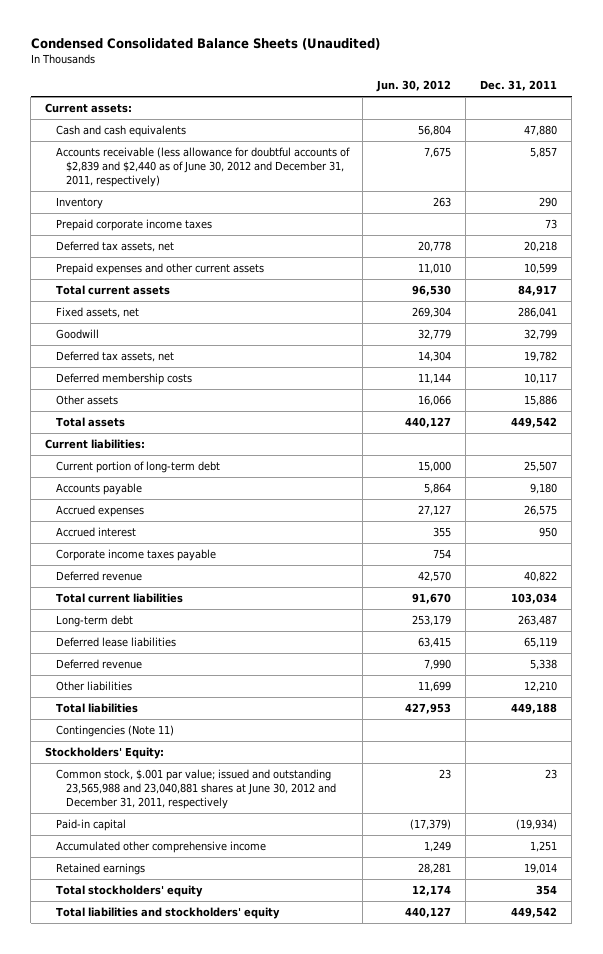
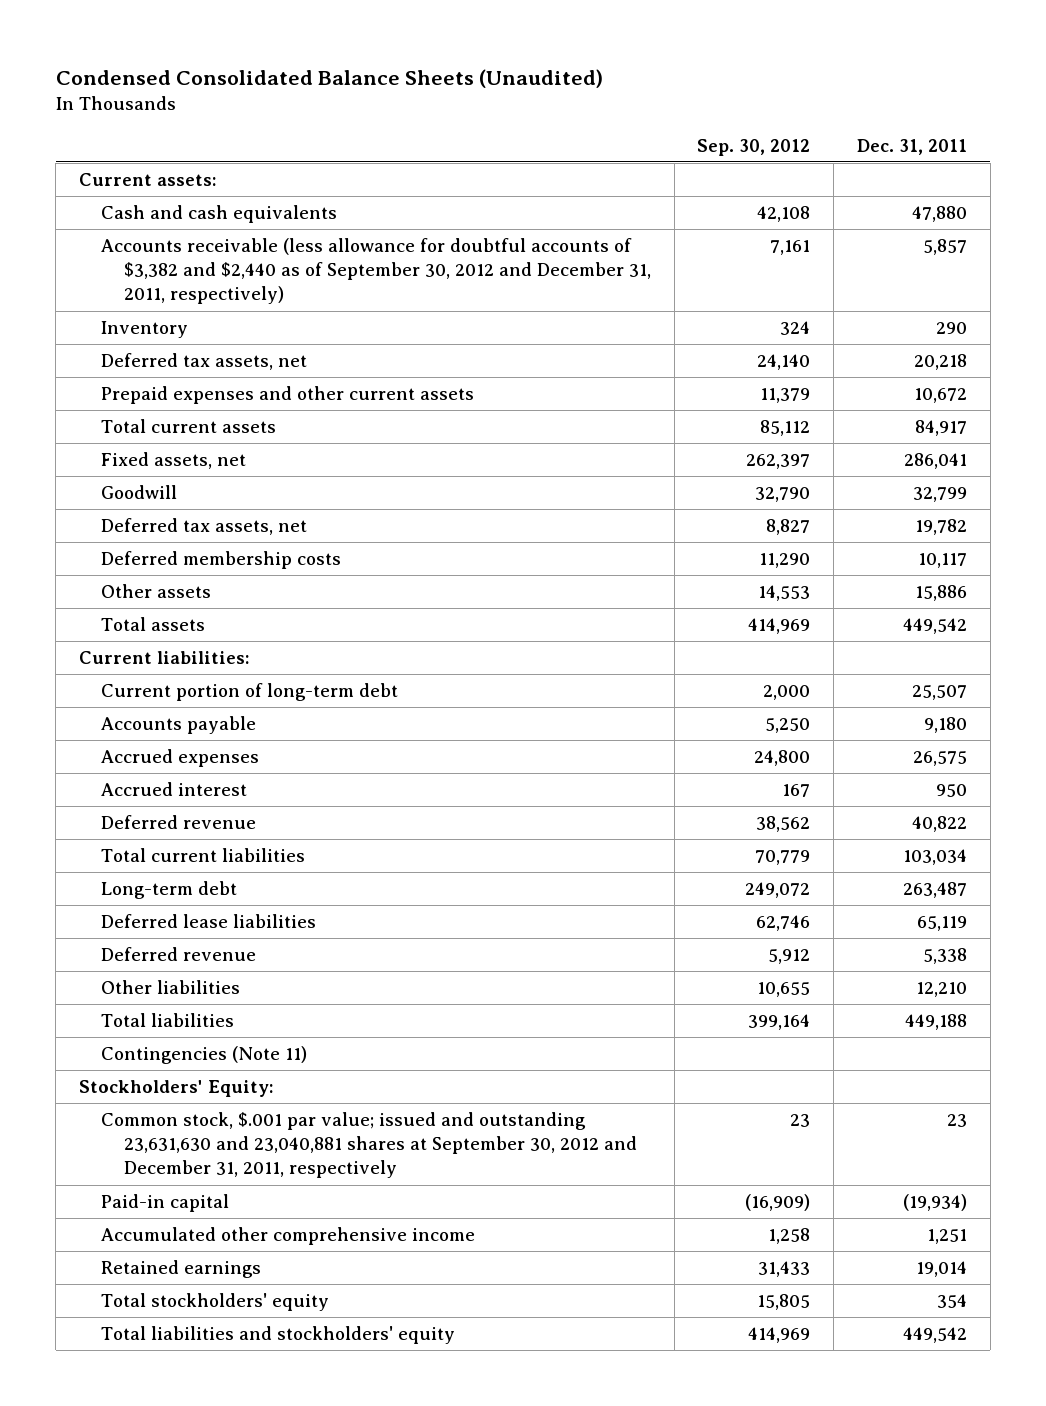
[376,80,452,93] Jun. 30, 2012 -> none
none -> [697,138,811,156] Sep. 30, 2012
[55,147,350,188] Accounts receivable (less allowance for doubtful accounts of $2,839 and $2,440 as of June 30, 2012 and December 31, 2011, respectively) -> [101,238,652,305] Accounts receivable (less allowance for doubtful accounts of $3,382 and $2,440 as of September 30, 2012 and December 31, 2011, respectively)
[55,219,212,232] Prepaid corporate income taxes -> none
[524,263,558,275] 10,599 -> [913,388,967,404] 10,672
[55,549,216,562] Corporate income taxes payable -> none
[55,769,336,810] Common stock, $.001 par value; issued and outstanding 23,565,988 and 23,040,881 shares at June 30, 2012 and December 31, 2011, respectively -> [101,1112,638,1179] Common stock, $.001 par value; issued and outstanding 23,631,630 and 23,040,881 shares at September 30, 2012 and December 31, 2011, respectively

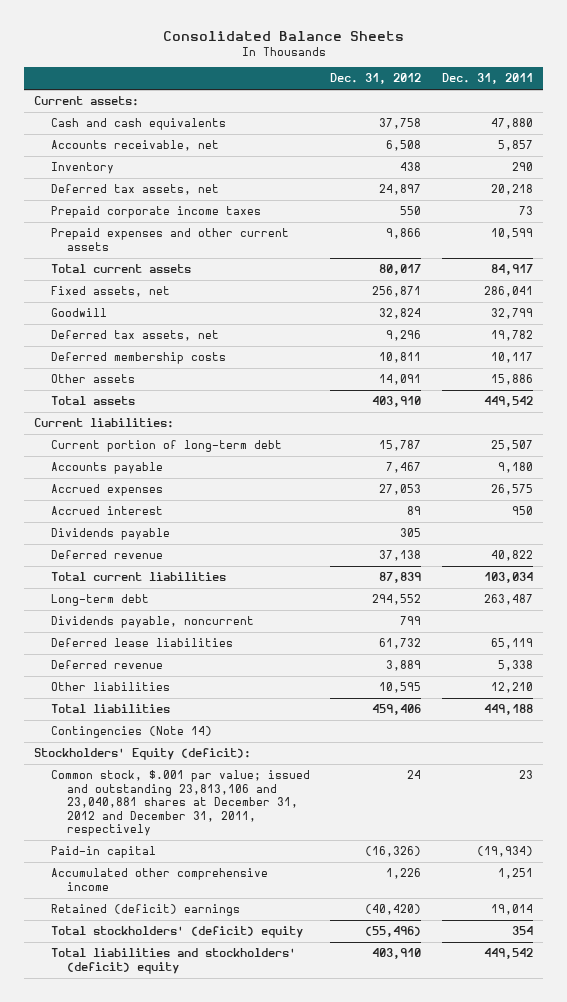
[55,68,603,88] Condensed Consolidated Balance Sheets (Unaudited) -> [162,31,404,42] Consolidated Balance Sheets
[697,138,811,156] Sep. 30, 2012 -> none
none -> [330,73,422,85] Dec. 31, 2012
[101,238,652,305] Accounts receivable (less allowance for doubtful accounts of $3,382 and $2,440 as of September 30, 2012 and December 31, 2011, respectively) -> [50,140,219,152] Accounts receivable, net
none -> [50,206,261,219] Prepaid corporate income taxes
[913,388,967,404] 10,672 -> [491,228,534,240] 10,599
none -> [50,528,170,541] Dividends payable
none -> [50,616,254,629] Dividends payable, noncurrent
[101,1046,308,1065] Contingencies (Note 11) -> [50,726,212,739] Contingencies (Note 14)
[78,1080,274,1098] Stockholders' Equity: -> [34,748,252,761] Stockholders' Equity (deficit):
[101,1112,638,1179] Common stock, $.001 par value; issued and outstanding 23,631,630 and 23,040,881 shares at September 30, 2012 and December 31, 2011, respectively -> [50,770,310,837] Common stock, $.001 par value; issued and outstanding 23,813,106 and 23,040,881 shares at December 31, 2012 and December 31, 2011, respectively
[101,1260,262,1279] Retained earnings -> [50,904,240,917] Retained (deficit) earnings
[101,1293,330,1312] Total stockholders' equity -> [50,926,303,939] Total stockholders' (deficit) equity
[101,1326,456,1345] Total liabilities and stockholders' equity -> [50,948,296,974] Total liabilities and stockholders' (deficit) equity

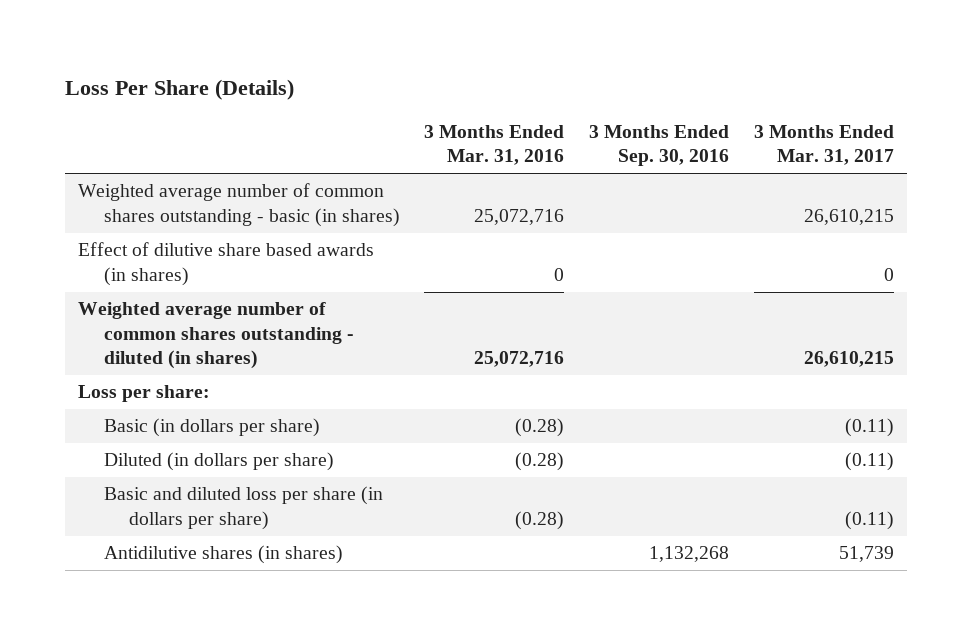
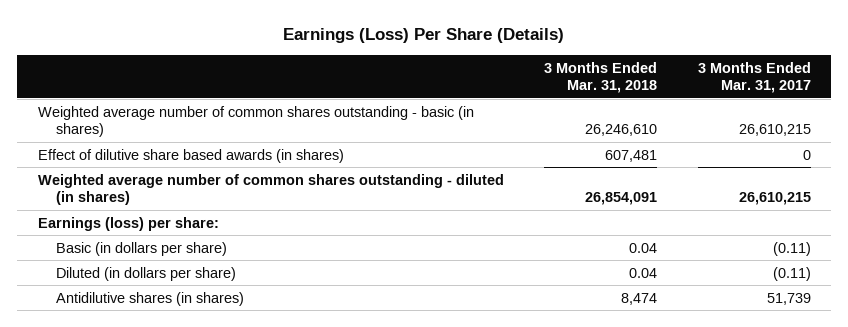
[65,79,295,101] Loss Per Share (Details) -> [283,28,565,44] Earnings (Loss) Per Share (Details)
[424,125,565,166] 3 Months Ended Mar. 31, 2016 -> none
[589,125,730,167] 3 Months Ended Sep. 30, 2016 -> none
none -> [544,61,658,94] 3 Months Ended Mar. 31, 2018
[77,385,210,403] Loss per share: -> [37,216,219,231] Earnings (loss) per share:
[103,486,383,530] Basic and diluted loss per share (in dollars per share) -> none

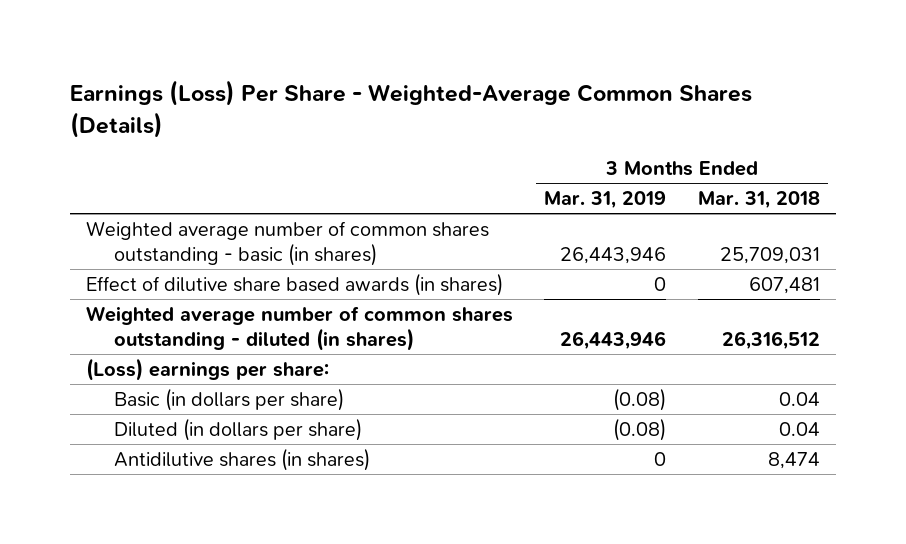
[283,28,565,44] Earnings (Loss) Per Share (Details) -> [69,80,752,138] Earnings (Loss) Per Share - Weighted-Average Common Shares (Details)
[697,61,811,94] 3 Months Ended Mar. 31, 2017 -> none
none -> [544,191,667,210] Mar. 31, 2019
[585,124,658,137] 26,246,610 -> [720,247,821,265] 25,709,031
[585,192,658,206] 26,854,091 -> [722,331,821,351] 26,316,512
[37,216,219,231] Earnings (loss) per share: -> [85,358,329,382] (Loss) earnings per share:

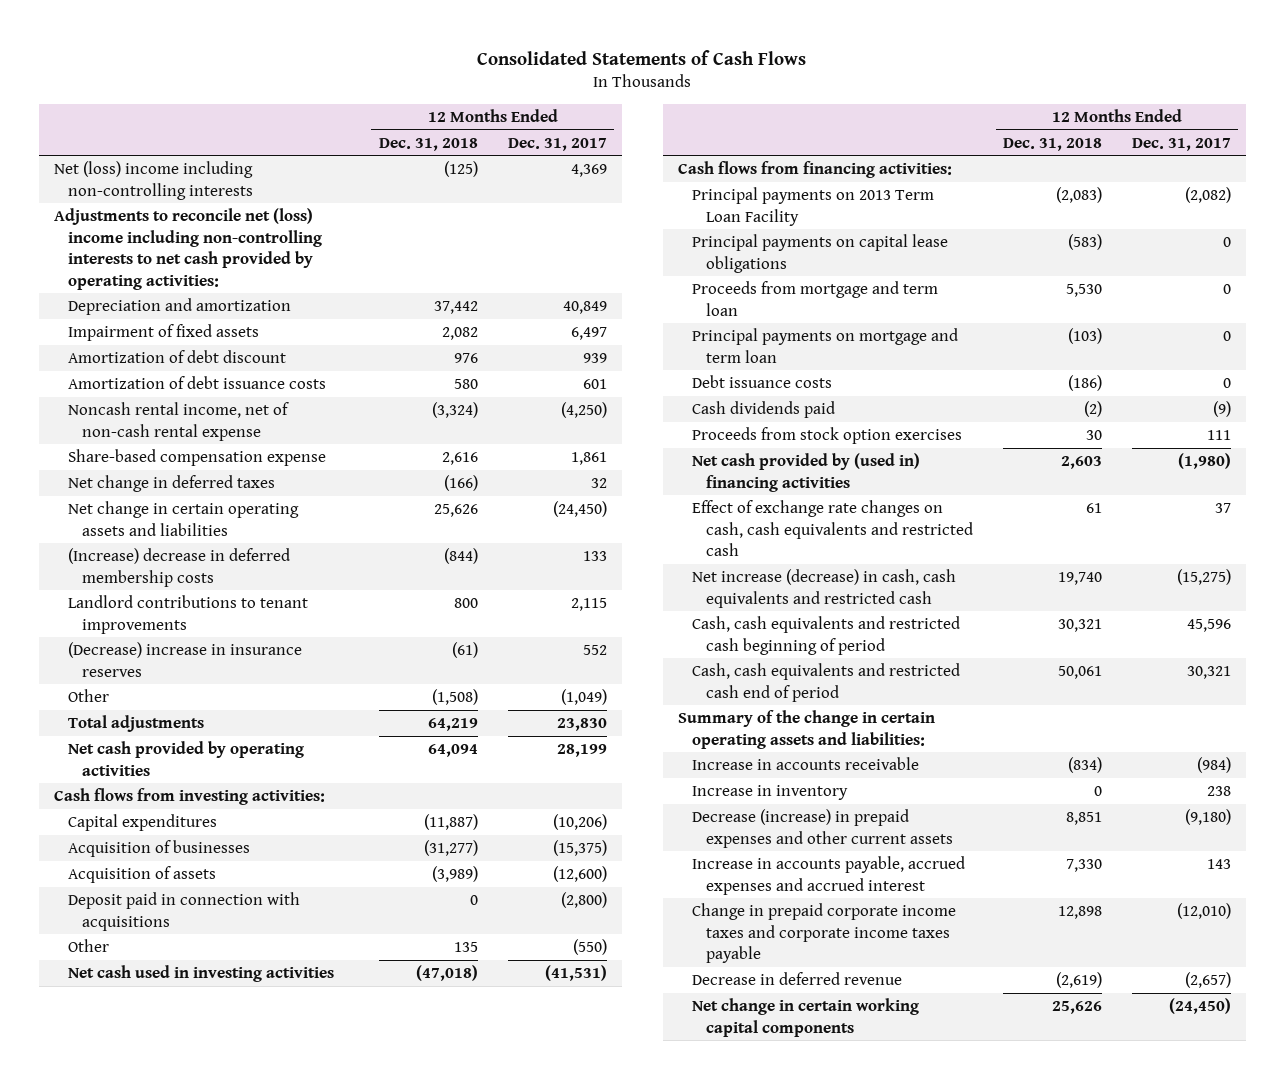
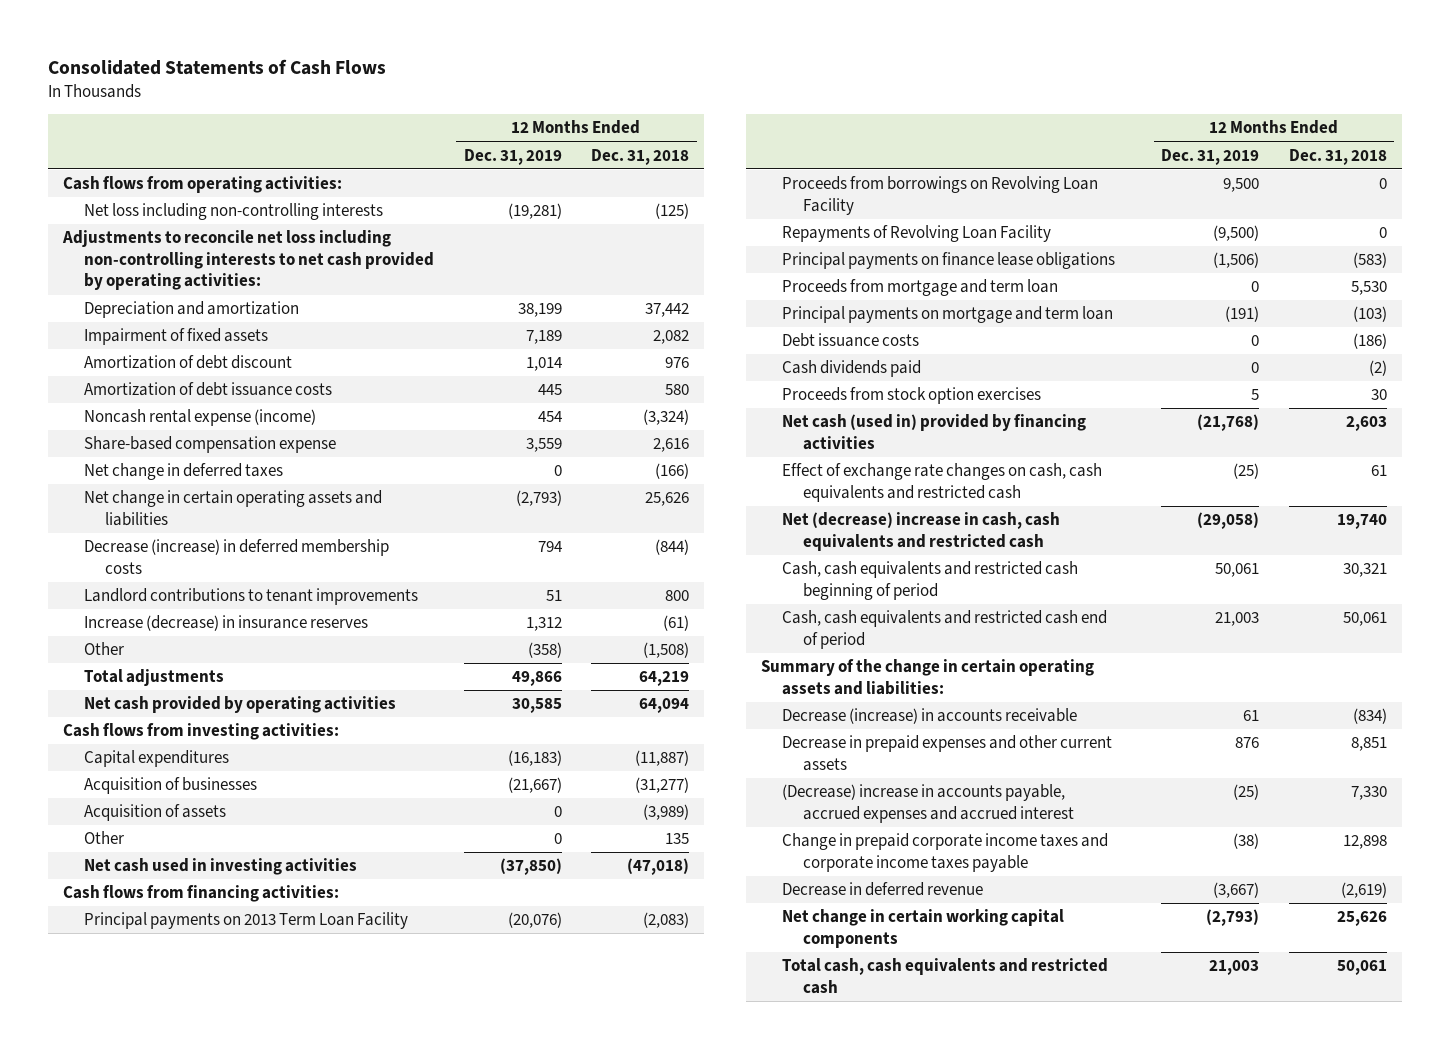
[507,137,607,151] Dec. 31, 2017 -> none
none -> [463,148,562,165] Dec. 31, 2019
none -> [63,176,343,194] Cash flows from operating activities:
[53,161,253,200] Net (loss) income including non-controlling interests -> [83,203,383,221] Net loss including non-controlling interests
[53,208,322,290] Adjustments to reconcile net (loss) income including non-controlling interests to net cash provided by operating activities: -> [62,230,434,291] Adjustments to reconcile net loss including non-controlling interests to net cash provided by operating activities:
[67,402,289,441] Noncash rental income, net of non-cash rental expense -> [83,409,316,427] Noncash rental expense (income)
[67,548,290,587] (Increase) decrease in deferred membership costs -> [83,539,389,574] Decrease (increase) in deferred membership costs
[67,642,302,677] (Decrease) increase in insurance reserves -> [83,615,368,632] Increase (decrease) in insurance reserves
[67,892,300,931] Deposit paid in connection with acquisitions -> none
none -> [781,176,1098,215] Proceeds from borrowings on Revolving Loan Facility
none -> [781,225,1051,243] Repayments of Revolving Loan Facility
[692,234,949,273] Principal payments on capital lease obligations -> [781,252,1115,270] Principal payments on finance lease obligations
[692,453,921,492] Net cash provided by (used in) financing activities -> [781,414,1086,450] Net cash (used in) provided by financing activities
[692,569,957,608] Net increase (decrease) in cash, cash equivalents and restricted cash -> [781,512,1060,551] Net (decrease) increase in cash, cash equivalents and restricted cash
[692,785,849,801] Increase in inventory -> none
[692,757,920,771] Increase in accounts receivable -> [781,708,1077,725] Decrease (increase) in accounts receivable
[692,809,954,848] Decrease (increase) in prepaid expenses and other current assets -> [781,735,1112,771] Decrease in prepaid expenses and other current assets
[692,856,966,895] Increase in accounts payable, accrued expenses and accrued interest -> [781,784,1074,823] (Decrease) increase in accounts payable, accrued expenses and accrued interest
none -> [781,958,1108,994] Total cash, cash equivalents and restricted cash

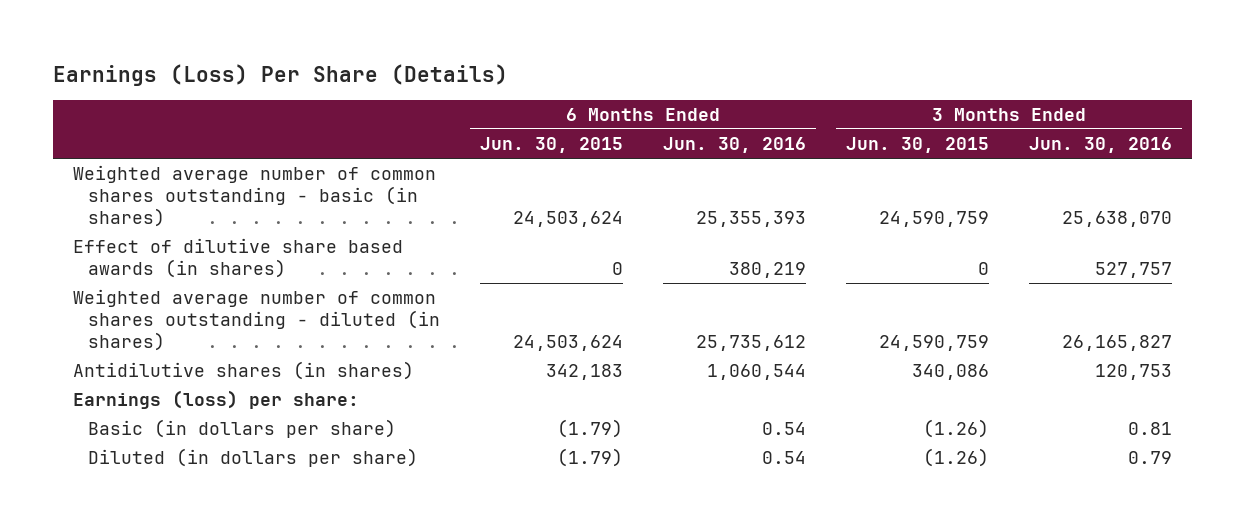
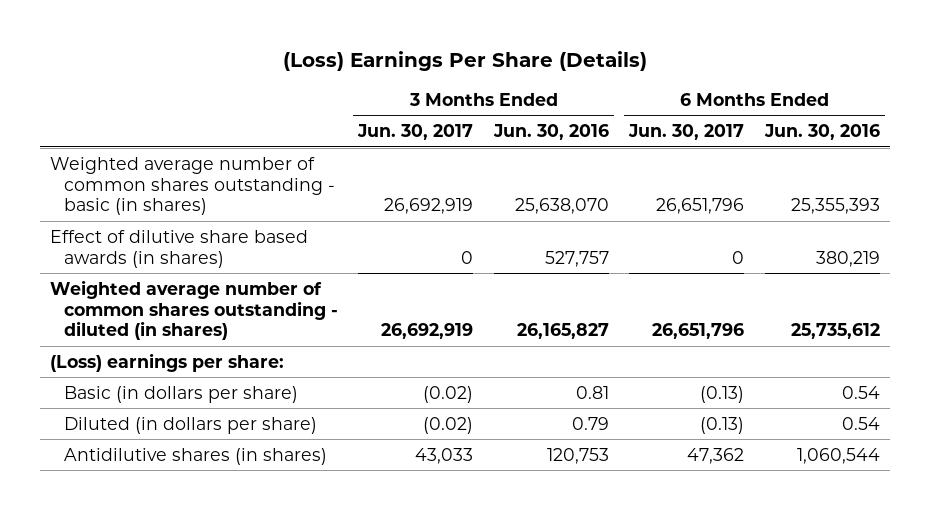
[53,63,509,86] Earnings (Loss) Per Share (Details) -> [282,50,647,71] (Loss) Earnings Per Share (Details)
[479,137,623,154] Jun. 30, 2015 -> none
[845,137,989,154] Jun. 30, 2015 -> none
none -> [357,124,474,141] Jun. 30, 2017
none -> [628,124,745,141] Jun. 30, 2017
[73,390,360,410] Earnings (loss) per share: -> [49,352,284,372] (Loss) earnings per share:
[73,361,415,381] Antidilutive shares (in shares) -> [63,447,327,465] Antidilutive shares (in shares)

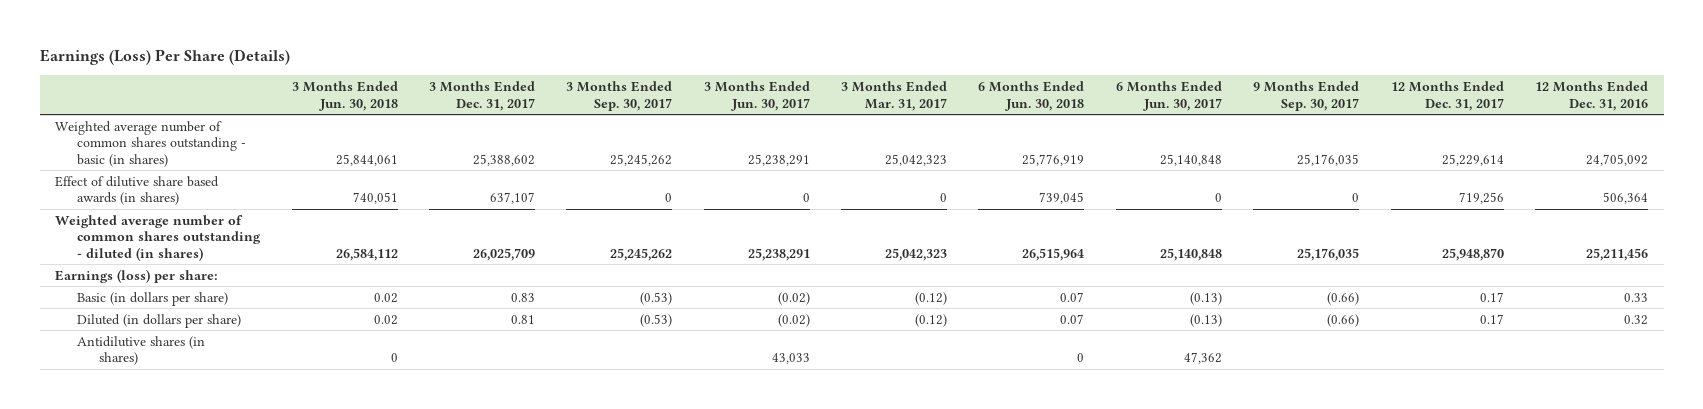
[282,50,647,71] (Loss) Earnings Per Share (Details) -> [39,49,290,66] Earnings (Loss) Per Share (Details)
[492,124,609,141] Jun. 30, 2016 -> none
[763,124,880,141] Jun. 30, 2016 -> none
none -> [291,81,398,111] 3 Months Ended Jun. 30, 2018
none -> [428,81,535,111] 3 Months Ended Dec. 31, 2017
none -> [566,81,673,111] 3 Months Ended Sep. 30, 2017
none -> [841,81,948,111] 3 Months Ended Mar. 31, 2017
none -> [978,81,1085,111] 6 Months Ended Jun. 30, 2018
none -> [1253,81,1360,111] 9 Months Ended Sep. 30, 2017
none -> [1390,81,1504,111] 12 Months Ended Dec. 31, 2017
none -> [1534,81,1648,111] 12 Months Ended Dec. 31, 2016
[384,198,474,215] 26,692,919 -> [747,153,810,166] 25,238,291
[656,198,745,215] 26,651,796 -> [1159,153,1222,166] 25,140,848
[381,323,474,340] 26,692,919 -> [747,247,810,261] 25,238,291
[652,323,745,340] 26,651,796 -> [1159,247,1222,261] 25,140,848
[49,352,284,372] (Loss) earnings per share: -> [55,268,219,283] Earnings (loss) per share:

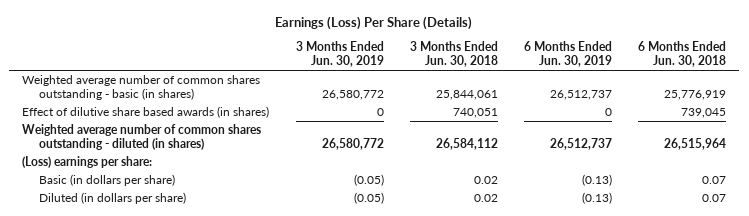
[428,81,535,111] 3 Months Ended Dec. 31, 2017 -> none
[566,81,673,111] 3 Months Ended Sep. 30, 2017 -> none
[703,81,810,111] 3 Months Ended Jun. 30, 2017 -> none
[841,81,948,111] 3 Months Ended Mar. 31, 2017 -> none
[1115,81,1222,111] 6 Months Ended Jun. 30, 2017 -> none
[1253,81,1360,111] 9 Months Ended Sep. 30, 2017 -> none
[1390,81,1504,111] 12 Months Ended Dec. 31, 2017 -> none
[1534,81,1648,111] 12 Months Ended Dec. 31, 2016 -> none
none -> [295,41,384,68] 3 Months Ended Jun. 30, 2019
none -> [523,41,612,68] 6 Months Ended Jun. 30, 2019
[55,268,219,283] Earnings (loss) per share: -> [22,155,153,168] (Loss) earnings per share:
[77,335,206,366] Antidilutive shares (in shares) -> none

